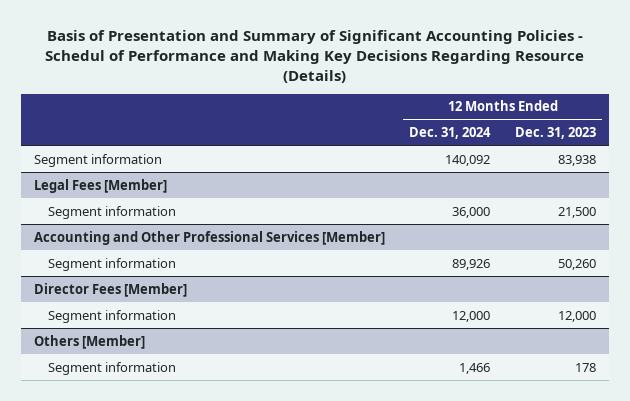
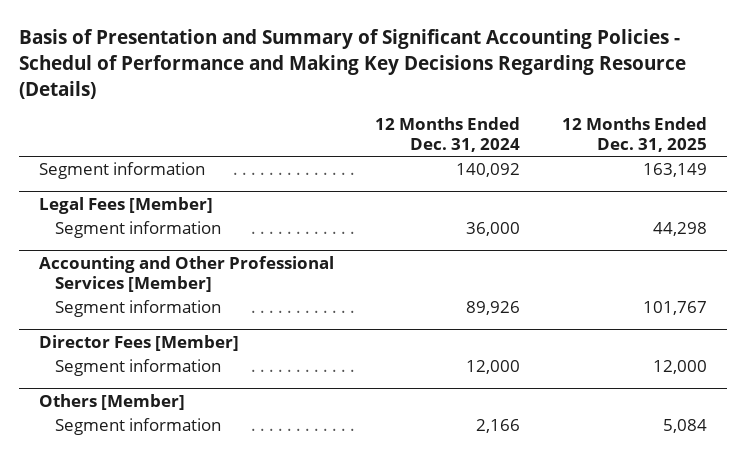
[515,127,597,140] Dec. 31, 2023 -> none
none -> [561,117,707,152] 12 Months Ended Dec. 31, 2025
[459,362,491,374] 1,466 -> [476,419,521,434] 2,166

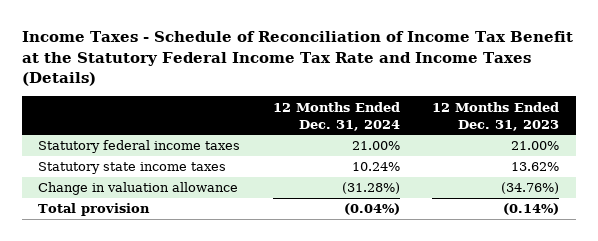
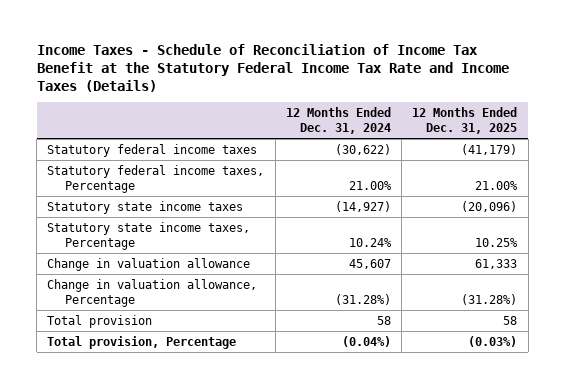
[432,101,560,131] 12 Months Ended Dec. 31, 2023 -> none
none -> [412,107,518,135] 12 Months Ended Dec. 31, 2025
[351,141,400,151] 21.00% -> [334,143,391,155] (30,622)
none -> [47,164,265,193] Statutory federal income taxes, Percentage
[351,162,400,172] 10.24% -> [334,200,391,212] (14,927)
none -> [47,221,251,250] Statutory state income taxes, Percentage
[341,182,400,195] (31.28%) -> [348,258,391,269] 45,607
none -> [47,278,258,307] Change in valuation allowance, Percentage
[343,203,400,216] (0.04%) -> [376,315,391,325] 58
none -> [47,335,237,349] Total provision, Percentage

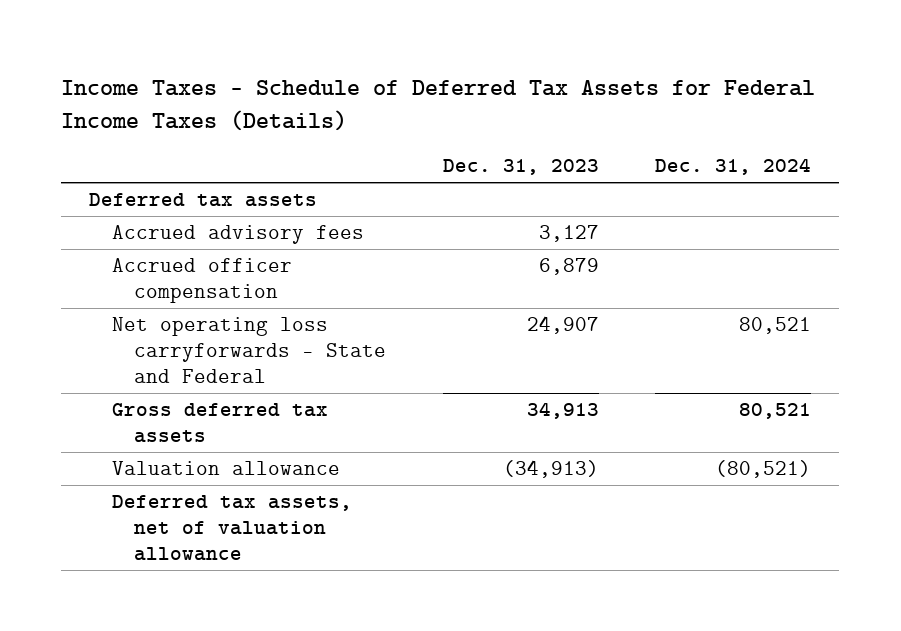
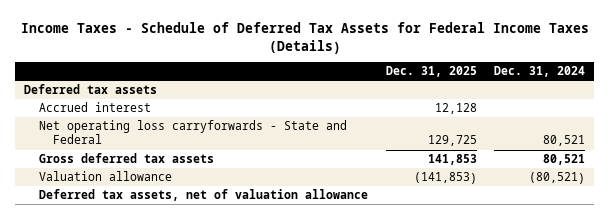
[442,159,599,176] Dec. 31, 2023 -> none
none -> [385,66,477,78] Dec. 31, 2025
[111,257,292,304] Accrued officer compensation -> none
[111,224,364,244] Accrued advisory fees -> [38,102,151,113] Accrued interest

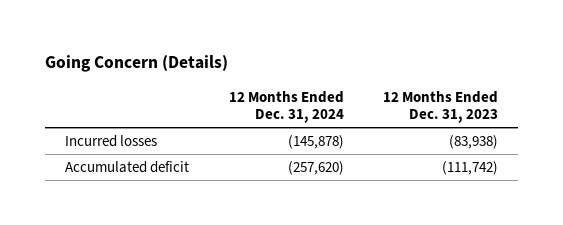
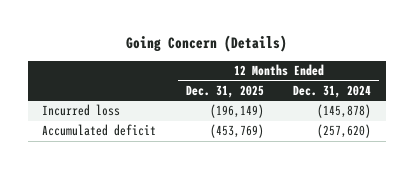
[383,90,499,124] 12 Months Ended Dec. 31, 2023 -> none
none -> [185,84,264,98] Dec. 31, 2025
[64,135,157,148] Incurred losses -> [42,104,121,117] Incurred loss

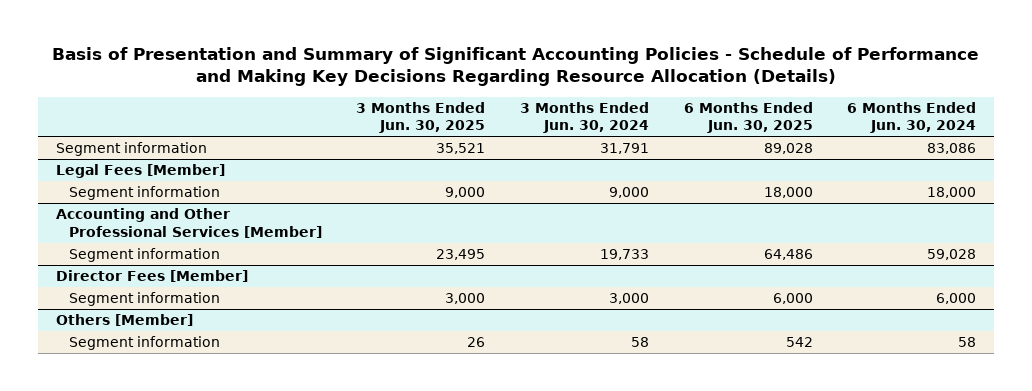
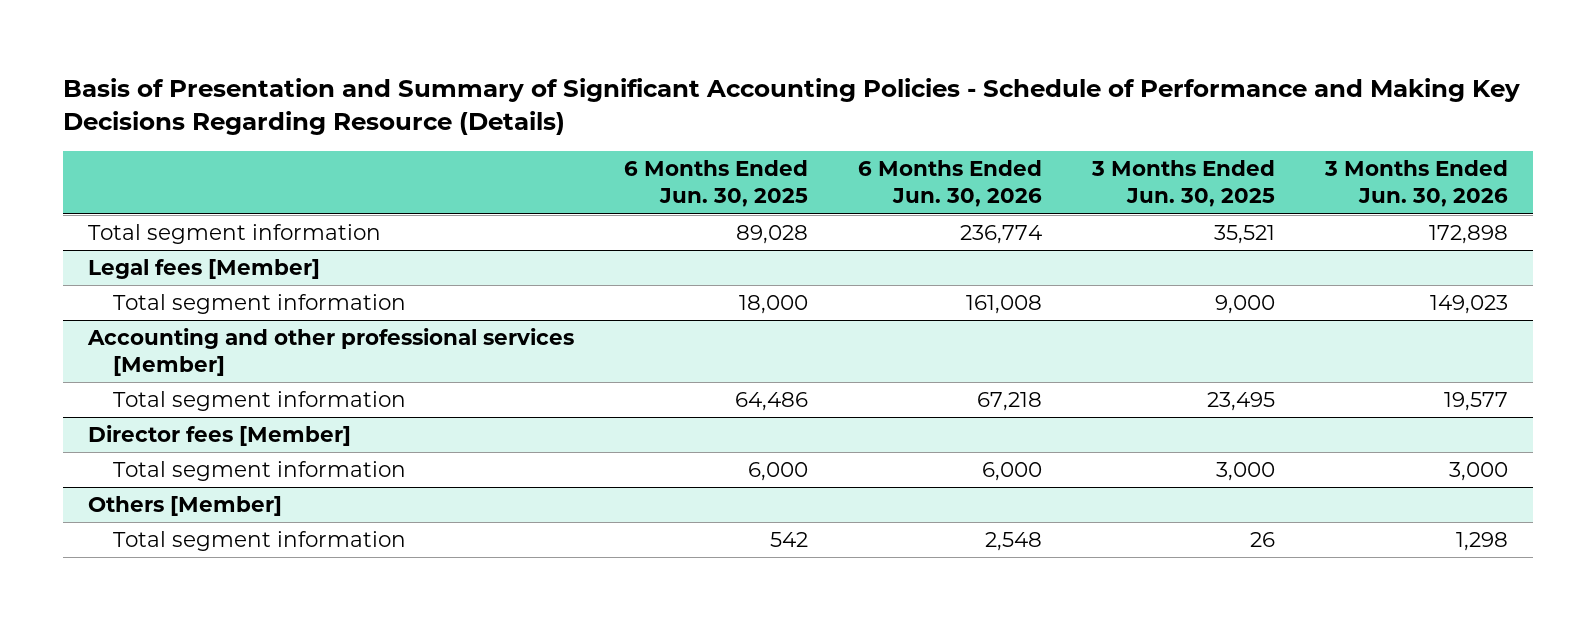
[52,47,980,87] Basis of Presentation and Summary of Significant Accounting Policies - Schedule of Performance and Making Key Decisions Regarding Resource Allocation (Details) -> [63,77,1521,135] Basis of Presentation and Summary of Significant Accounting Policies - Schedule of Performance and Making Key Decisions Regarding Resource (Details)
[520,101,650,134] 3 Months Ended Jun. 30, 2024 -> none
[847,101,977,134] 6 Months Ended Jun. 30, 2024 -> none
none -> [858,160,1043,208] 6 Months Ended Jun. 30, 2026
none -> [1323,160,1508,208] 3 Months Ended Jun. 30, 2026
[55,142,207,157] Segment information -> [88,224,382,245] Total segment information
[55,164,225,179] Legal Fees [Member] -> [88,259,321,280] Legal fees [Member]
[68,186,220,201] Segment information -> [112,294,406,315] Total segment information
[55,208,322,238] Accounting and Other Professional Services [Member] -> [87,328,575,377] Accounting and other professional services [Member]
[68,248,220,263] Segment information -> [112,391,406,412] Total segment information
[55,270,248,283] Director Fees [Member] -> [88,425,352,447] Director fees [Member]
[68,292,220,307] Segment information -> [112,461,406,482] Total segment information
[68,336,220,351] Segment information -> [112,531,406,552] Total segment information

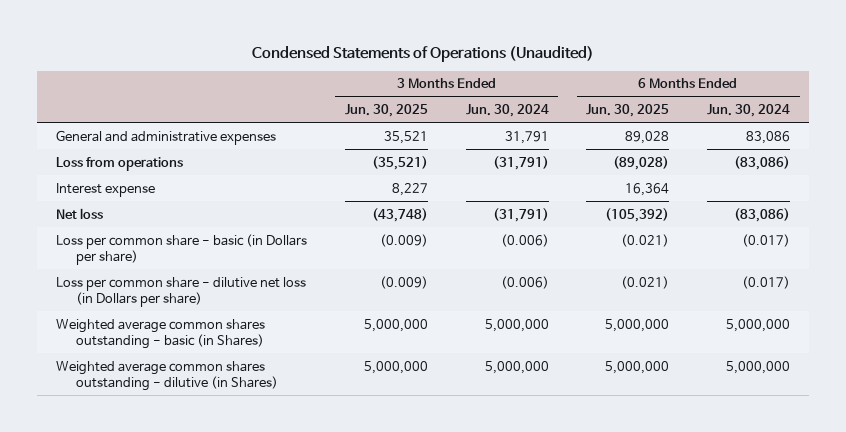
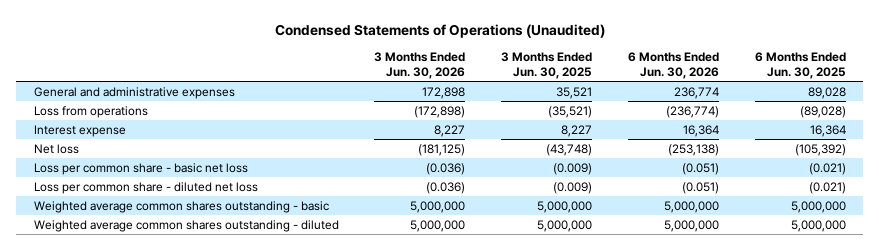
[465,103,549,117] Jun. 30, 2024 -> none
[707,103,791,117] Jun. 30, 2024 -> none
none -> [374,51,466,79] 3 Months Ended Jun. 30, 2026
none -> [627,51,719,79] 6 Months Ended Jun. 30, 2026
[56,233,308,266] Loss per common share - basic (in Dollars per share) -> [33,162,248,175] Loss per common share - basic net loss
[56,276,307,308] Loss per common share - dilutive net loss (in Dollars per share) -> [33,181,258,194] Loss per common share - diluted net loss
[56,318,266,350] Weighted average common shares outstanding - basic (in Shares) -> [33,200,329,213] Weighted average common shares outstanding - basic
[56,360,278,392] Weighted average common shares outstanding - dilutive (in Shares) -> [33,219,339,232] Weighted average common shares outstanding - diluted

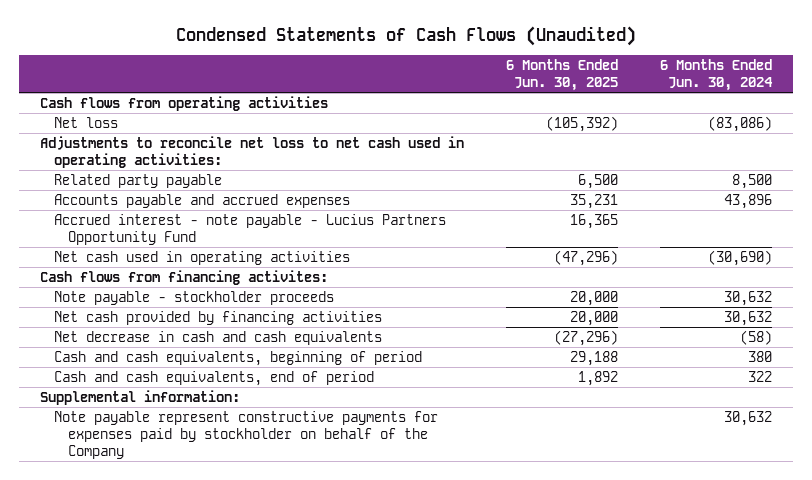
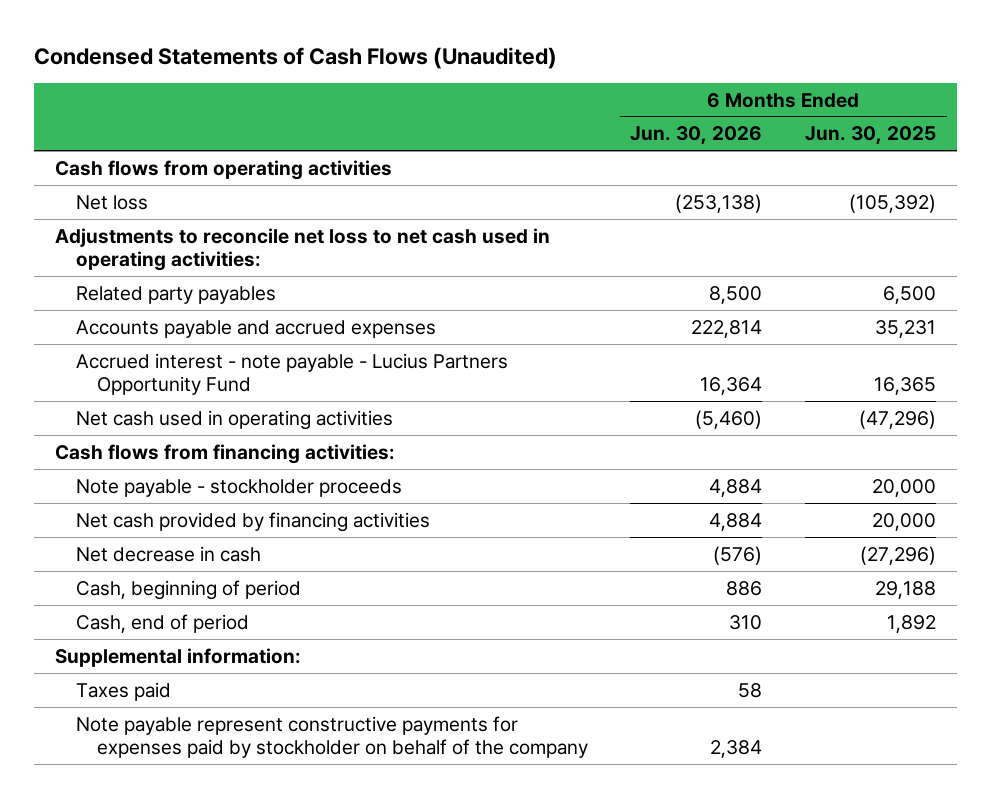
[659,59,773,92] 6 Months Ended Jun. 30, 2024 -> none
none -> [630,126,763,146] Jun. 30, 2026
[54,174,223,189] Related party payable -> [75,285,276,304] Related party payables
[39,270,328,286] Cash flows from financing activites: -> [54,443,395,464] Cash flows from financing activities:
[54,331,383,346] Net decrease in cash and cash equivalents -> [75,545,261,562] Net decrease in cash
[54,351,423,367] Cash and cash equivalents, beginning of period -> [75,579,301,600] Cash, beginning of period
[54,371,375,387] Cash and cash equivalents, end of period -> [75,613,249,633] Cash, end of period
none -> [75,681,171,701] Taxes paid
[54,411,439,459] Note payable represent constructive payments for expenses paid by stockholder on behalf of the Company -> [75,715,588,758] Note payable represent constructive payments for expenses paid by stockholder on behalf of the company

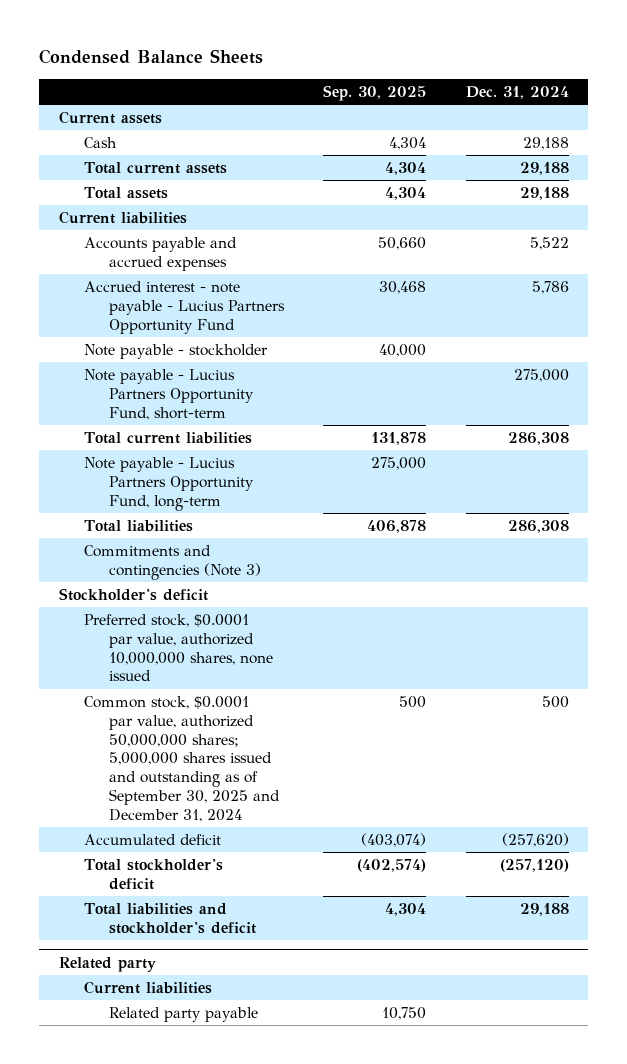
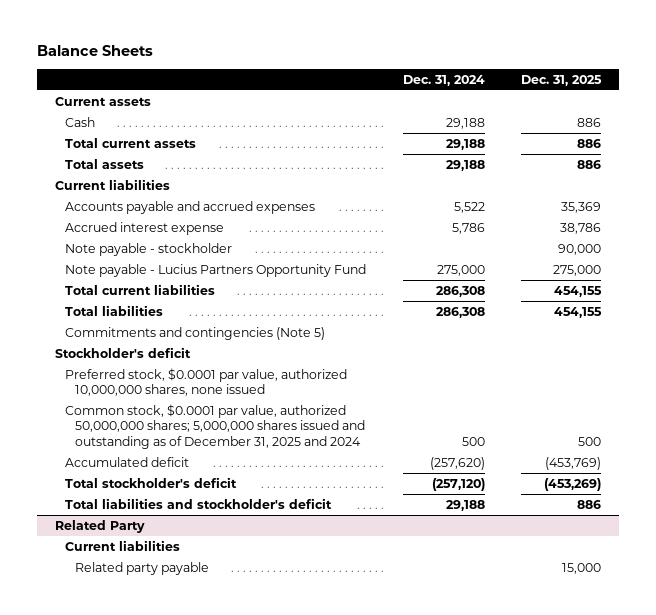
[38,49,263,65] Condensed Balance Sheets -> [36,45,153,57] Balance Sheets
[323,85,427,102] Sep. 30, 2025 -> none
none -> [521,75,603,87] Dec. 31, 2025
[83,281,285,334] Accrued interest - note payable - Lucius Partners Opportunity Fund -> [65,221,225,235] Accrued interest expense
[83,369,254,420] Note payable - Lucius Partners Opportunity Fund, short-term -> [65,263,367,277] Note payable - Lucius Partners Opportunity Fund
[83,457,254,511] Note payable - Lucius Partners Opportunity Fund, long-term -> none
[83,545,261,580] Commitments and contingencies (Note 3) -> [65,326,326,340] Commitments and contingencies (Note 5)
[83,696,280,822] Common stock, $0.0001 par value, authorized 50,000,000 shares; 5,000,000 shares issued and outstanding as of September 30, 2025 and December 31, 2024 -> [65,403,366,449] Common stock, $0.0001 par value, authorized 50,000,000 shares; 5,000,000 shares issued and outstanding as of December 31, 2025 and 2024
[58,956,156,972] Related party -> [54,519,145,533] Related Party

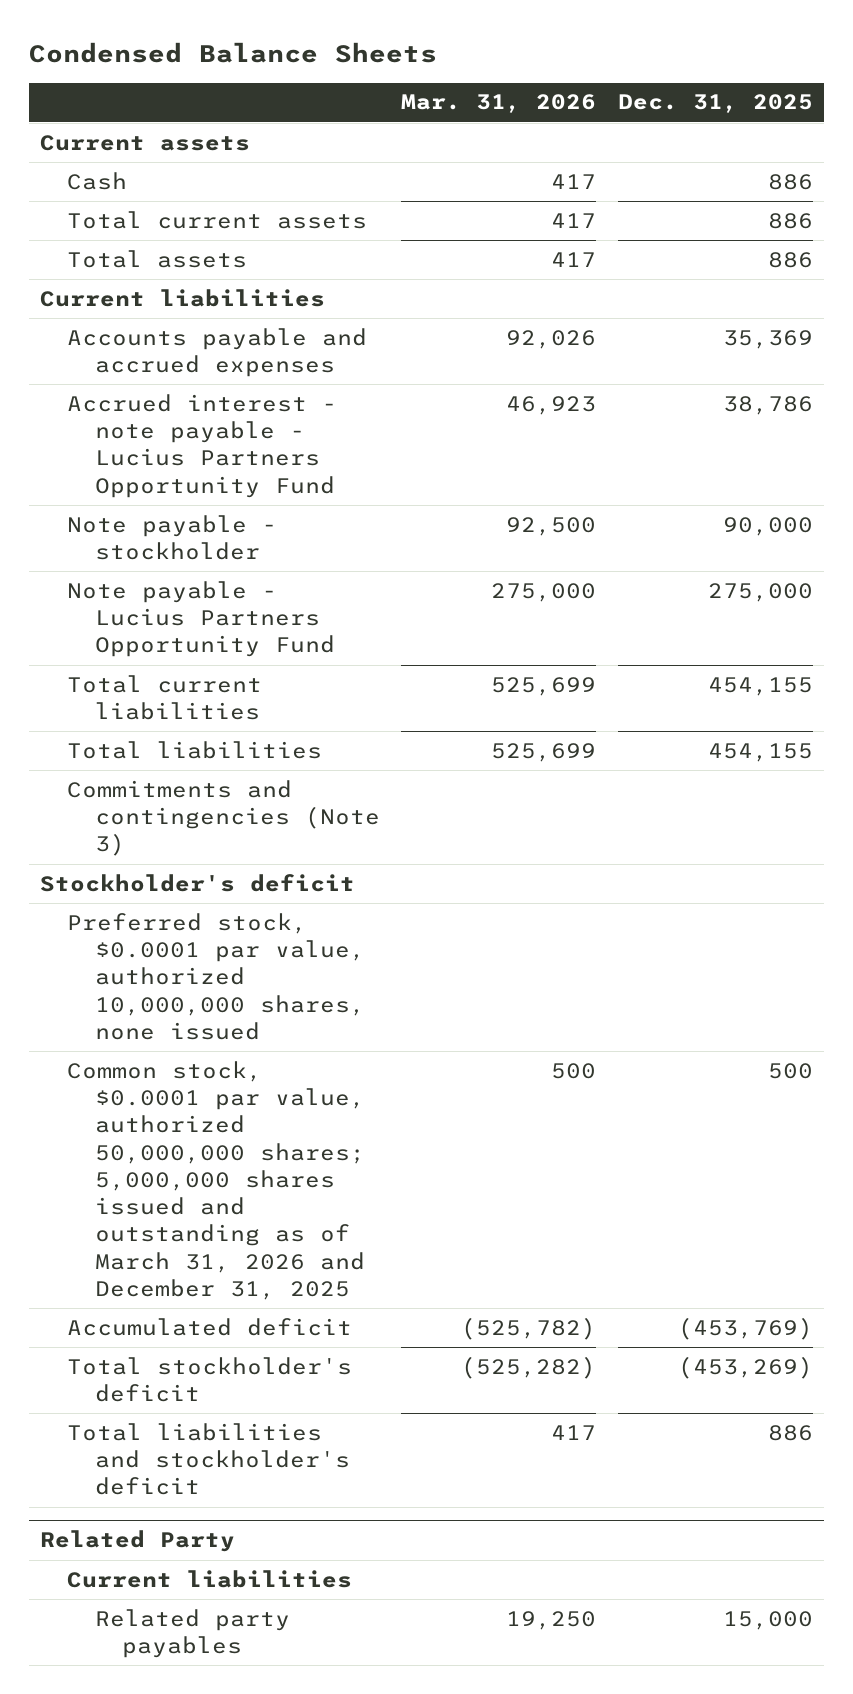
[36,45,153,57] Balance Sheets -> [28,41,437,63] Condensed Balance Sheets
[402,75,485,87] Dec. 31, 2024 -> none
none -> [401,94,597,114] Mar. 31, 2026
[65,221,225,235] Accrued interest expense -> [67,393,338,498] Accrued interest - note payable - Lucius Partners Opportunity Fund
[65,326,326,340] Commitments and contingencies (Note 5) -> [67,779,380,857] Commitments and contingencies (Note 3)
[65,403,366,449] Common stock, $0.0001 par value, authorized 50,000,000 shares; 5,000,000 shares issued and outstanding as of December 31, 2025 and 2024 -> [67,1060,365,1300] Common stock, $0.0001 par value, authorized 50,000,000 shares; 5,000,000 shares issued and outstanding as of March 31, 2026 and December 31, 2025
[75,561,210,575] Related party payable -> [94,1608,290,1659] Related party payables

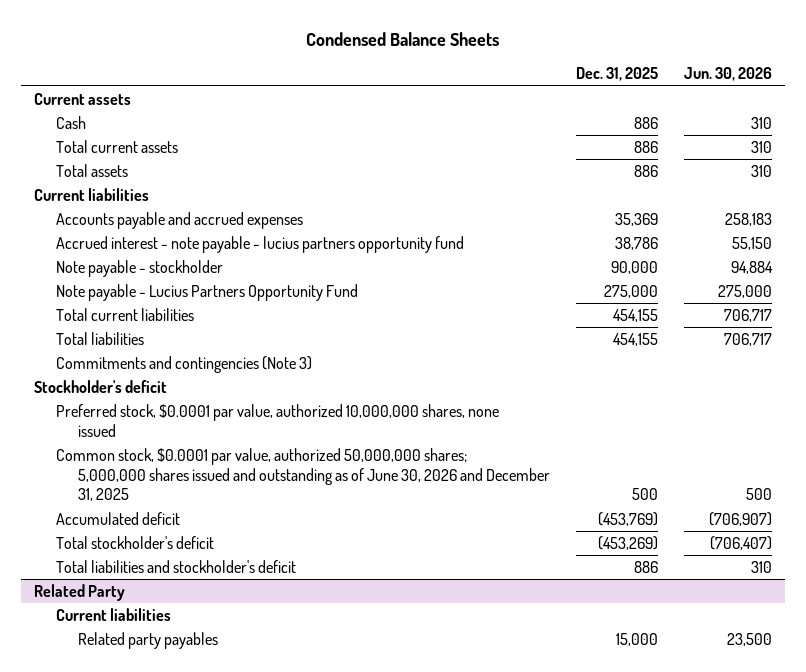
[401,94,597,114] Mar. 31, 2026 -> none
none -> [684,67,773,82] Jun. 30, 2026
[67,393,338,498] Accrued interest - note payable - Lucius Partners Opportunity Fund -> [56,235,465,253] Accrued interest - note payable - lucius partners opportunity fund
[67,1060,365,1300] Common stock, $0.0001 par value, authorized 50,000,000 shares; 5,000,000 shares issued and outstanding as of March 31, 2026 and December 31, 2025 -> [56,447,550,502] Common stock, $0.0001 par value, authorized 50,000,000 shares; 5,000,000 shares issued and outstanding as of June 30, 2026 and December 31, 2025

